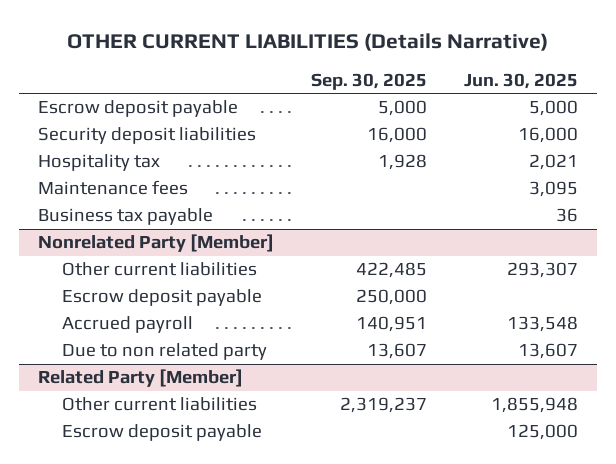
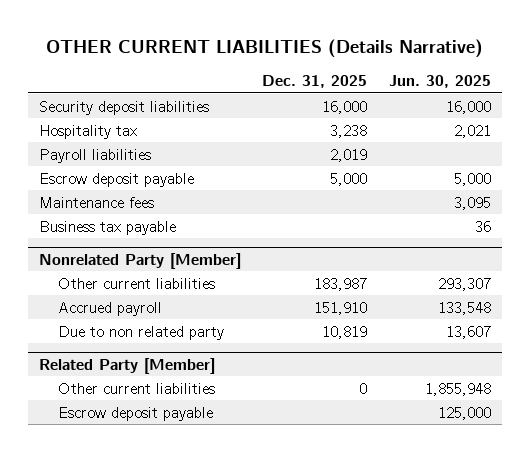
[310,72,427,90] Sep. 30, 2025 -> none
none -> [262,75,368,89] Dec. 31, 2025
none -> [38,148,151,163] Payroll liabilities
[37,100,238,118] Escrow deposit payable -> [38,172,194,187] Escrow deposit payable
[61,289,262,307] Escrow deposit payable -> none

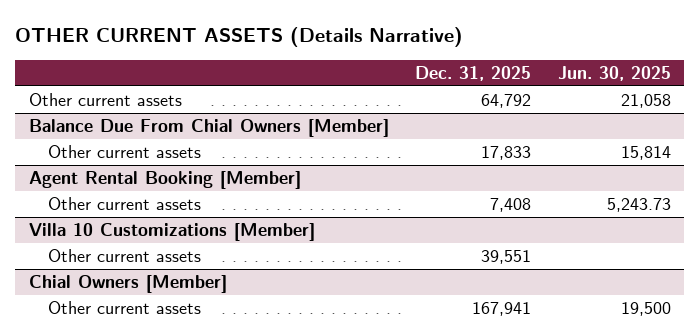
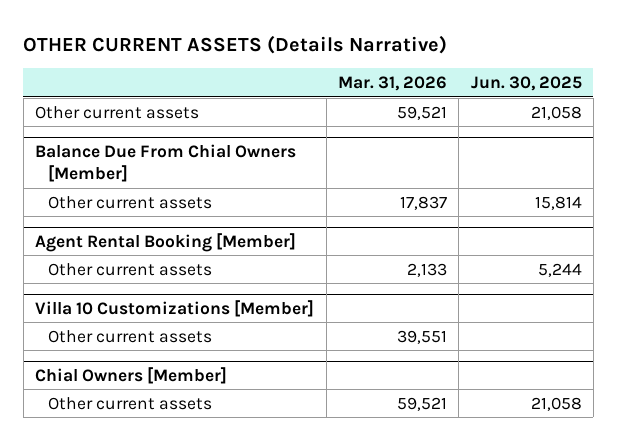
[415,65,532,81] Dec. 31, 2025 -> none
none -> [337,75,447,91] Mar. 31, 2026
[606,198,671,213] 5,243.73 -> [537,262,582,277] 5,244
[620,302,671,317] 19,500 -> [530,396,582,411] 21,058

